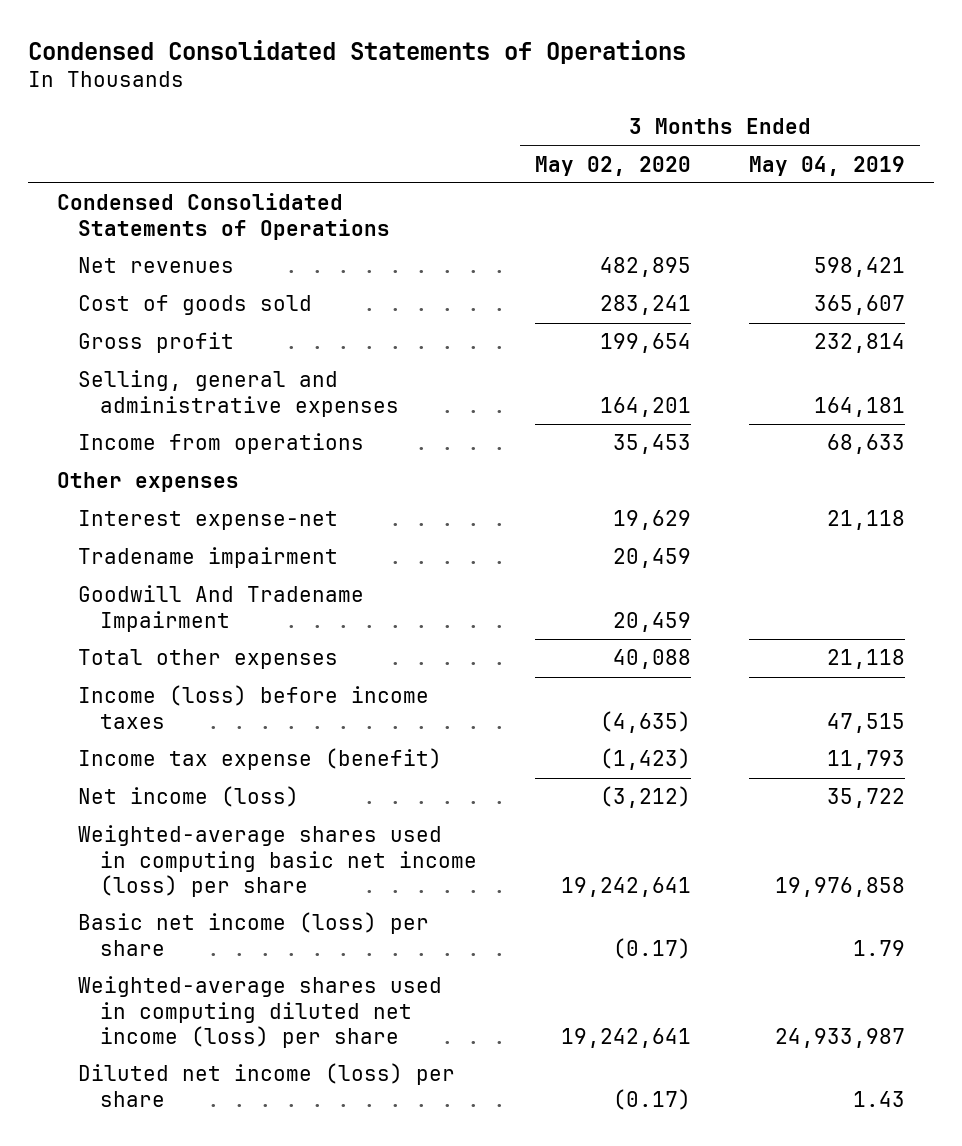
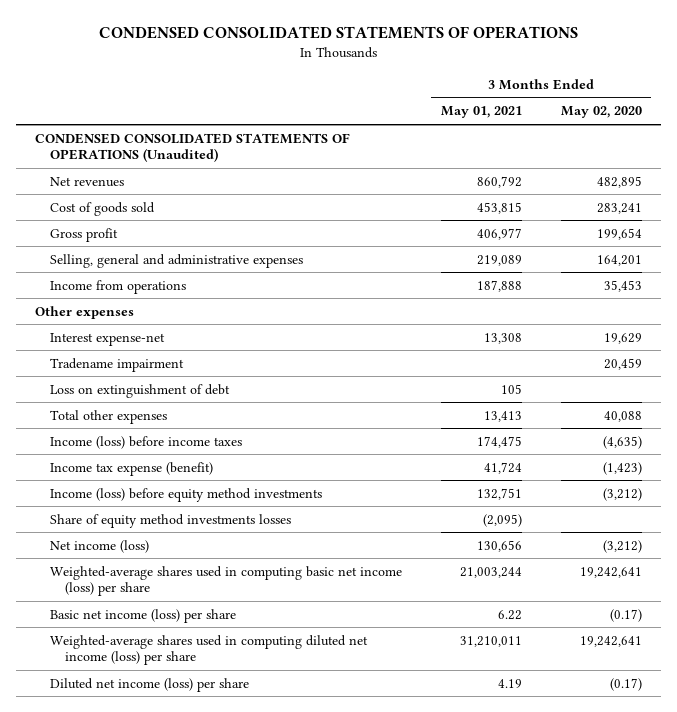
[27,39,686,64] Condensed Consolidated Statements of Operations -> [98,25,578,39] CONDENSED CONSOLIDATED STATEMENTS OF OPERATIONS
[749,155,906,176] May 04, 2019 -> none
none -> [440,106,522,119] May 01, 2021
[56,193,391,240] Condensed Consolidated Statements of Operations -> [35,132,351,163] CONDENSED CONSOLIDATED STATEMENTS OF OPERATIONS (Unaudited)
[78,585,365,632] Goodwill And Tradename Impairment -> none
none -> [50,383,231,398] Loss on extinguishment of debt
none -> [50,487,323,502] Income (loss) before equity method investments
none -> [50,513,292,528] Share of equity method investments losses

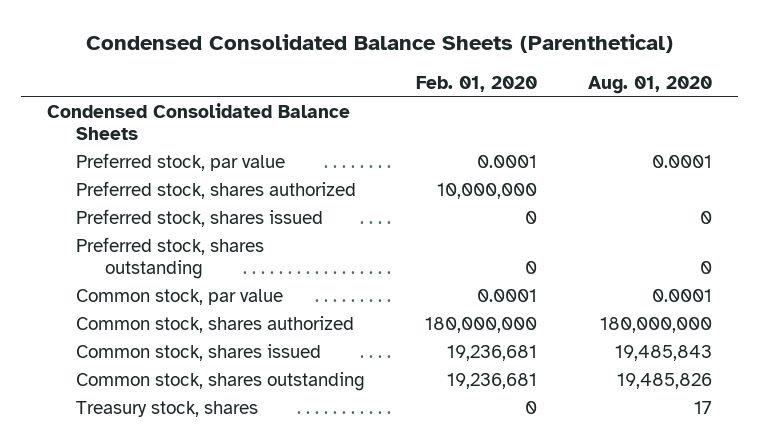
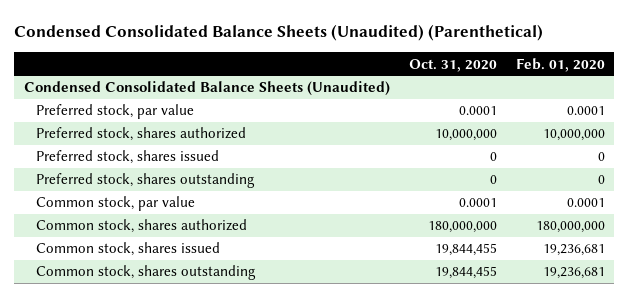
[85,33,673,53] Condensed Consolidated Balance Sheets (Parenthetical) -> [14,24,544,42] Condensed Consolidated Balance Sheets (Unaudited) (Parenthetical)
[588,75,713,94] Aug. 01, 2020 -> none
none -> [408,58,497,72] Oct. 31, 2020
[46,103,350,141] Condensed Consolidated Balance Sheets -> [23,81,390,97] Condensed Consolidated Balance Sheets (Unaudited)
[76,401,259,418] Treasury stock, shares -> none

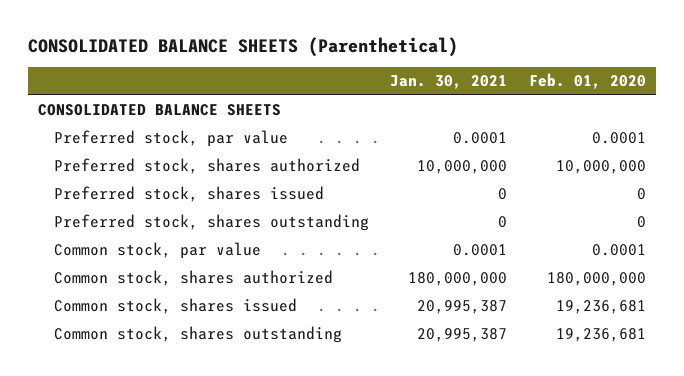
[14,24,544,42] Condensed Consolidated Balance Sheets (Unaudited) (Parenthetical) -> [27,36,458,57] CONSOLIDATED BALANCE SHEETS (Parenthetical)
[408,58,497,72] Oct. 31, 2020 -> none
none -> [390,75,508,90] Jan. 30, 2021
[23,81,390,97] Condensed Consolidated Balance Sheets (Unaudited) -> [38,104,282,117] CONSOLIDATED BALANCE SHEETS

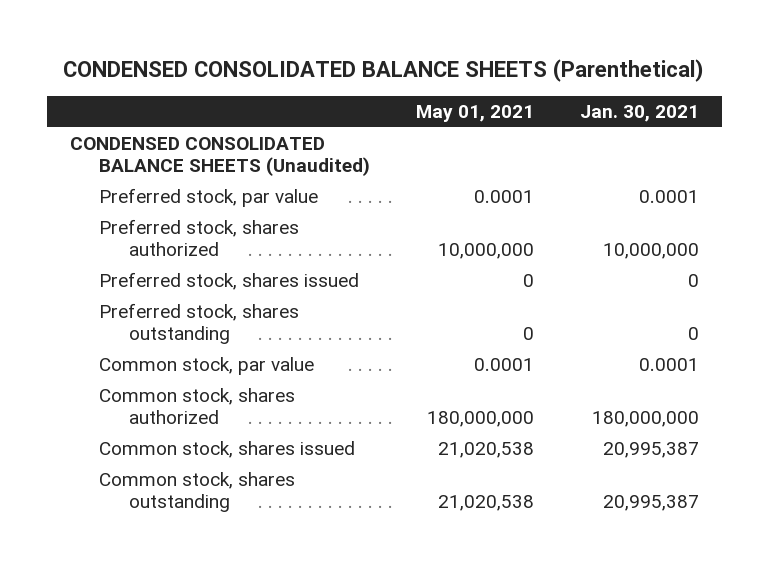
[27,36,458,57] CONSOLIDATED BALANCE SHEETS (Parenthetical) -> [63,58,705,82] CONDENSED CONSOLIDATED BALANCE SHEETS (Parenthetical)
[528,73,646,90] Feb. 01, 2020 -> none
none -> [416,105,535,123] May 01, 2021
[38,104,282,117] CONSOLIDATED BALANCE SHEETS -> [69,137,371,177] CONDENSED CONSOLIDATED BALANCE SHEETS (Unaudited)

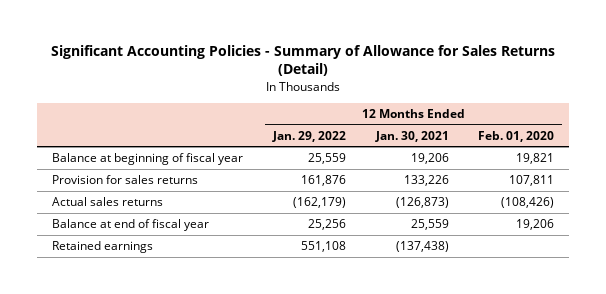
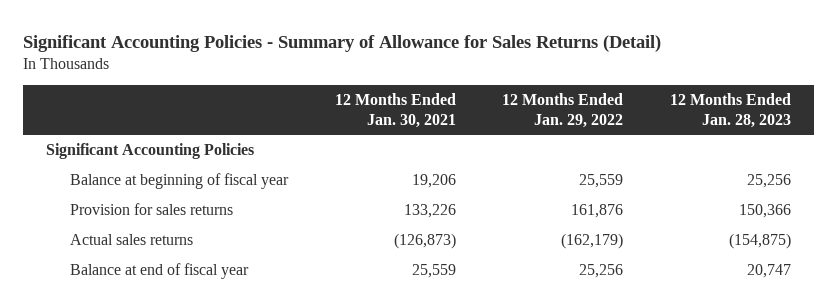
[478,130,555,142] Feb. 01, 2020 -> none
none -> [669,93,791,128] 12 Months Ended Jan. 28, 2023
none -> [45,143,254,160] Significant Accounting Policies
[52,241,154,254] Retained earnings -> none

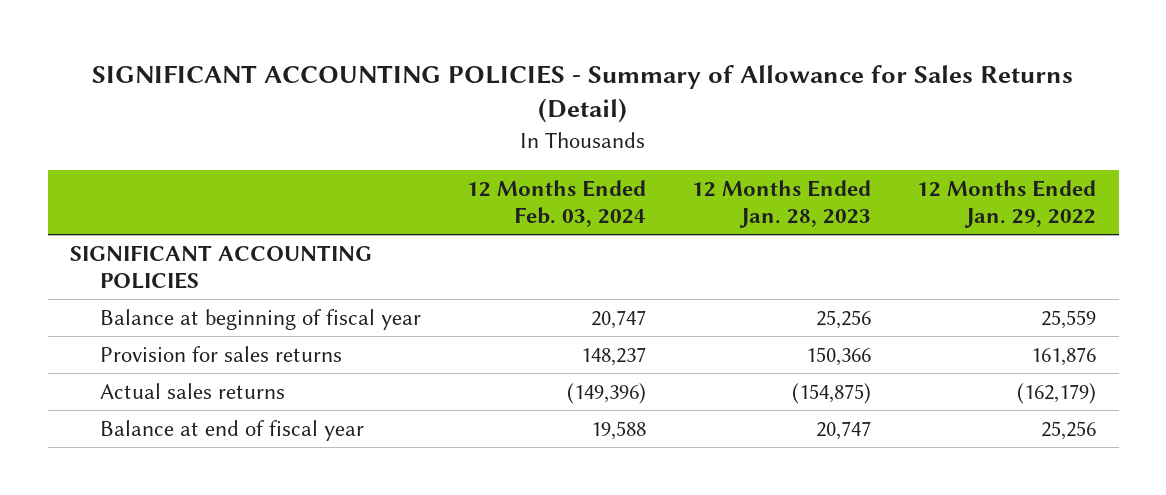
[22,34,661,52] Significant Accounting Policies - Summary of Allowance for Sales Returns (Detail) -> [92,64,1074,124] SIGNIFICANT ACCOUNTING POLICIES - Summary of Allowance for Sales Returns (Detail)
[334,93,456,128] 12 Months Ended Jan. 30, 2021 -> none
none -> [467,179,647,228] 12 Months Ended Feb. 03, 2024
[45,143,254,160] Significant Accounting Policies -> [70,244,373,289] SIGNIFICANT ACCOUNTING POLICIES

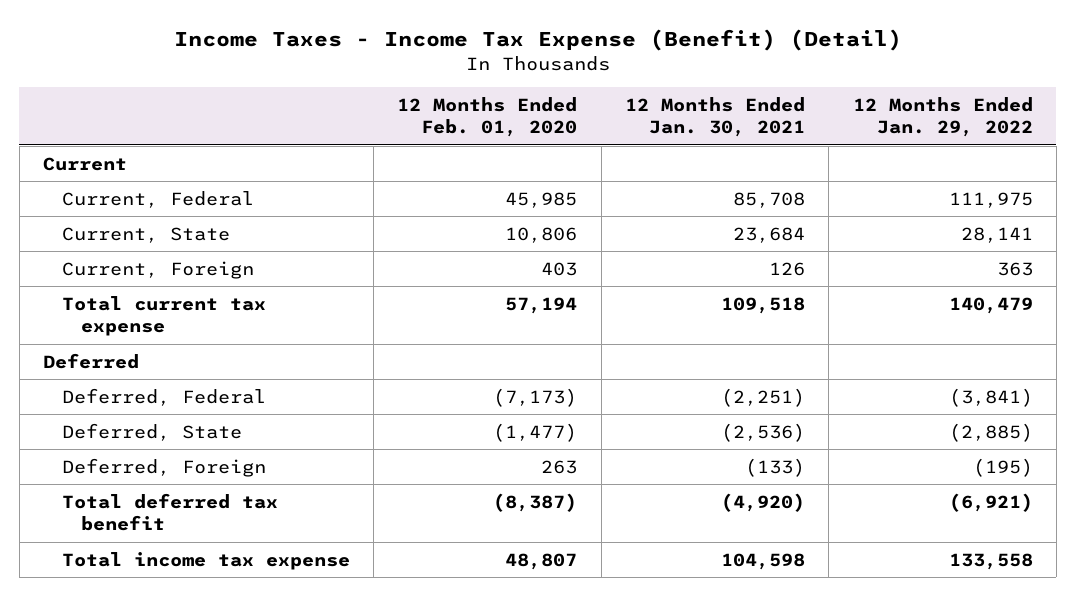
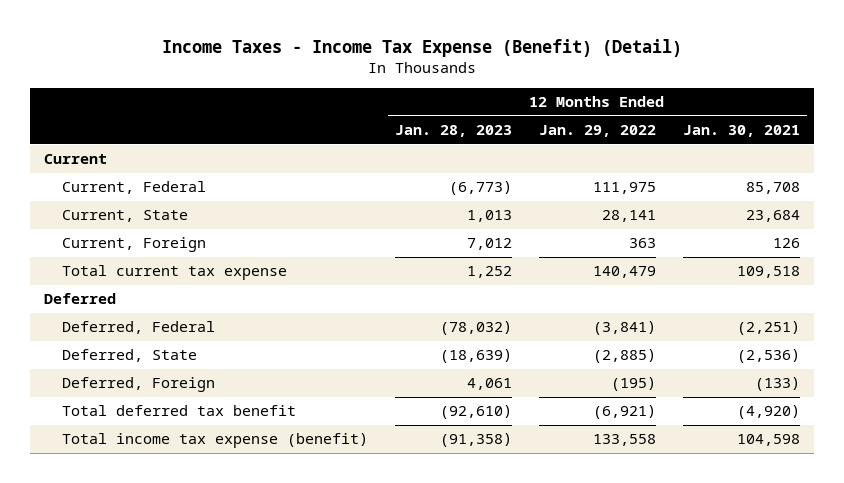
[397,96,578,138] 12 Months Ended Feb. 01, 2020 -> none
none -> [394,125,512,138] Jan. 28, 2023
[61,551,350,570] Total income tax expense -> [61,433,368,449] Total income tax expense (benefit)

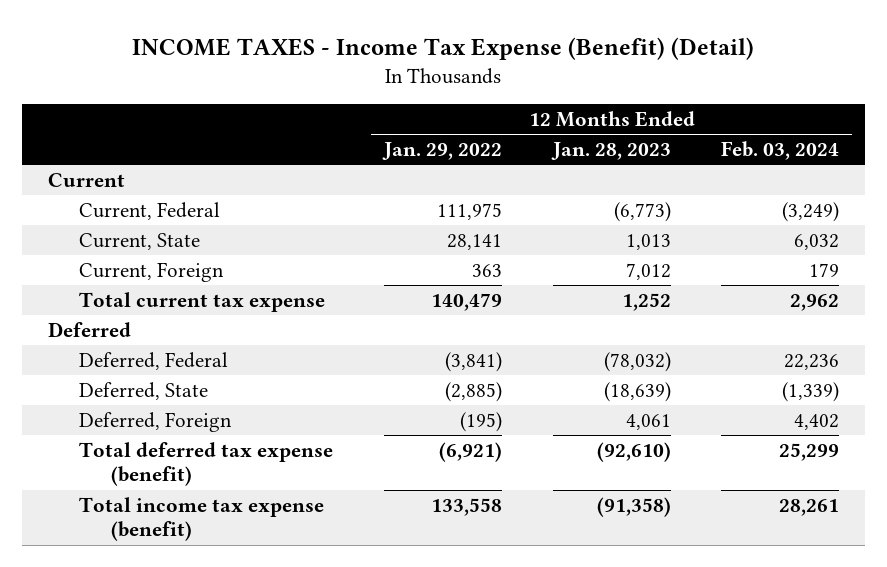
[161,39,682,58] Income Taxes - Income Tax Expense (Benefit) (Detail) -> [132,36,755,60] INCOME TAXES - Income Tax Expense (Benefit) (Detail)
[682,125,800,138] Jan. 30, 2021 -> none
none -> [721,141,840,161] Feb. 03, 2024
[61,405,296,417] Total deferred tax benefit -> [79,441,334,487] Total deferred tax expense (benefit)

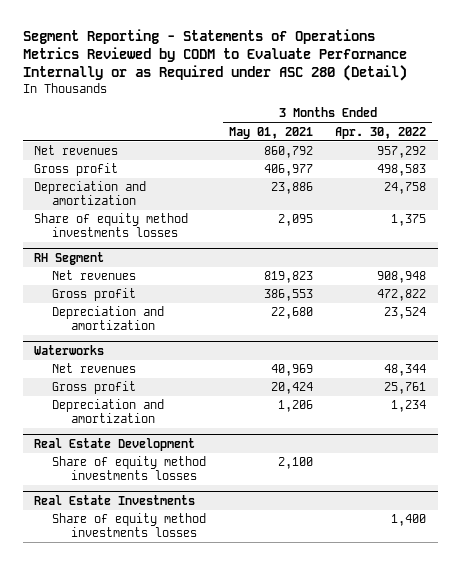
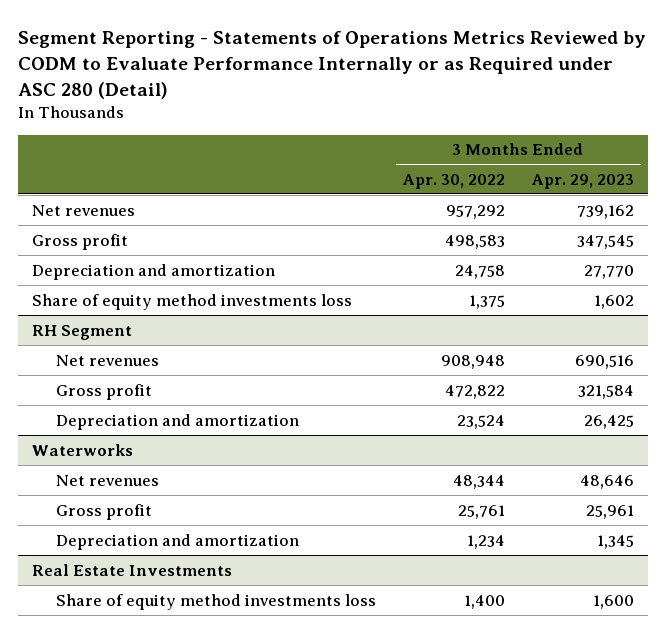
[228,126,313,139] May 01, 2021 -> none
none -> [532,173,635,189] Apr. 29, 2023
[33,213,188,237] Share of equity method investments losses -> [31,293,352,310] Share of equity method investments loss
[33,437,195,451] Real Estate Development -> none
[52,456,207,480] Share of equity method investments losses -> none
[52,513,207,537] Share of equity method investments losses -> [55,593,376,610] Share of equity method investments loss

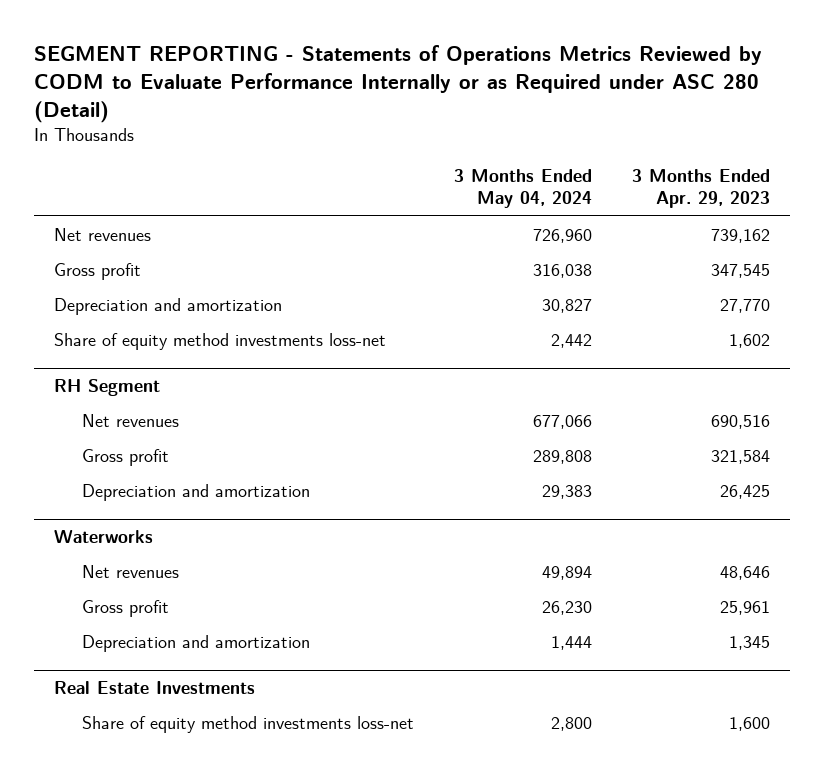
[18,31,647,99] Segment Reporting - Statements of Operations Metrics Reviewed by CODM to Evaluate Performance Internally or as Required under ASC 280 (Detail) -> [33,45,762,123] SEGMENT REPORTING - Statements of Operations Metrics Reviewed by CODM to Evaluate Performance Internally or as Required under ASC 280 (Detail)
[402,173,505,189] Apr. 30, 2022 -> none
none -> [454,169,593,209] 3 Months Ended May 04, 2024
[31,293,352,310] Share of equity method investments loss -> [53,332,386,350] Share of equity method investments loss-net
[55,593,376,610] Share of equity method investments loss -> [81,715,414,733] Share of equity method investments loss-net

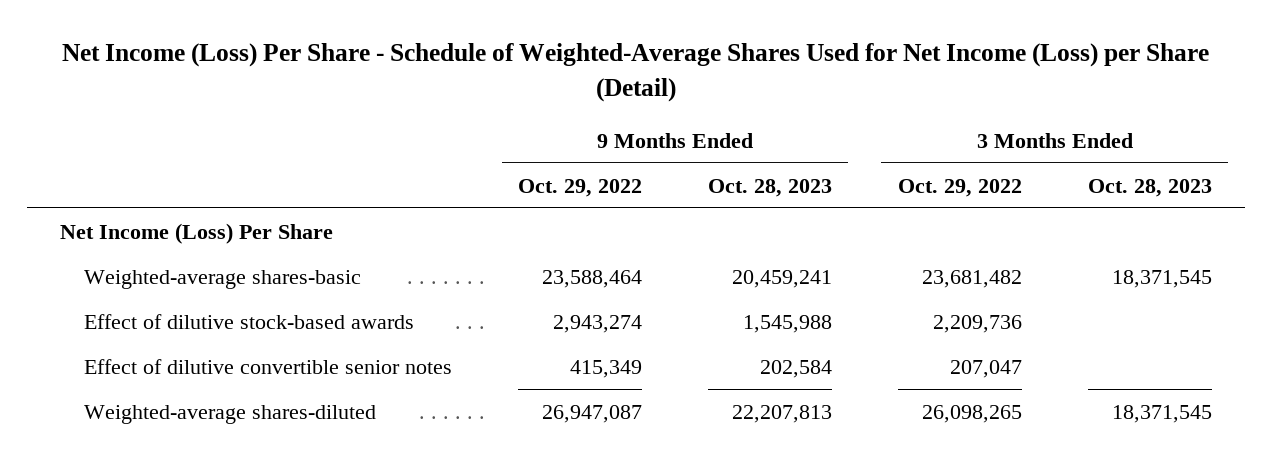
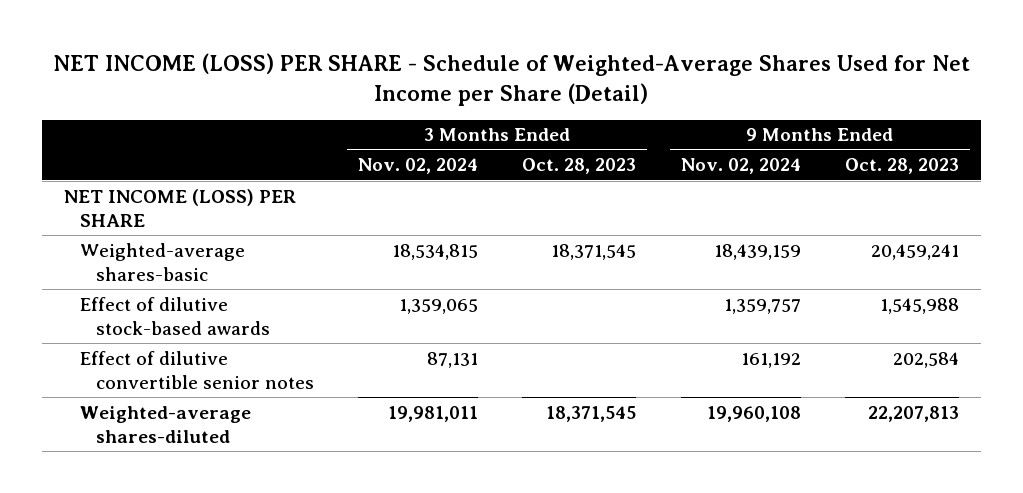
[61,43,1209,102] Net Income (Loss) Per Share - Schedule of Weighted-Average Shares Used for Net Income (Loss) per Share (Detail) -> [53,53,971,106] NET INCOME (LOSS) PER SHARE - Schedule of Weighted-Average Shares Used for Net Income per Share (Detail)
[518,178,643,197] Oct. 29, 2022 -> none
[897,178,1022,197] Oct. 29, 2022 -> none
none -> [358,158,479,175] Nov. 02, 2024
none -> [680,158,801,175] Nov. 02, 2024
[59,222,333,244] Net Income (Loss) Per Share -> [64,188,297,227] NET INCOME (LOSS) PER SHARE

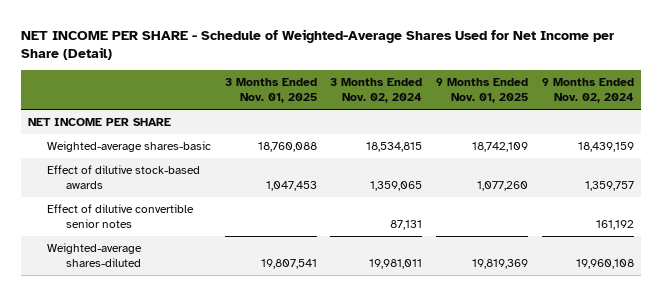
[53,53,971,106] NET INCOME (LOSS) PER SHARE - Schedule of Weighted-Average Shares Used for Net Income per Share (Detail) -> [20,28,614,61] NET INCOME PER SHARE - Schedule of Weighted-Average Shares Used for Net Income per Share (Detail)
[522,158,637,175] Oct. 28, 2023 -> none
[844,158,959,175] Oct. 28, 2023 -> none
none -> [224,78,317,104] 3 Months Ended Nov. 01, 2025
none -> [436,78,529,104] 9 Months Ended Nov. 01, 2025
[64,188,297,227] NET INCOME (LOSS) PER SHARE -> [27,118,171,127] NET INCOME PER SHARE

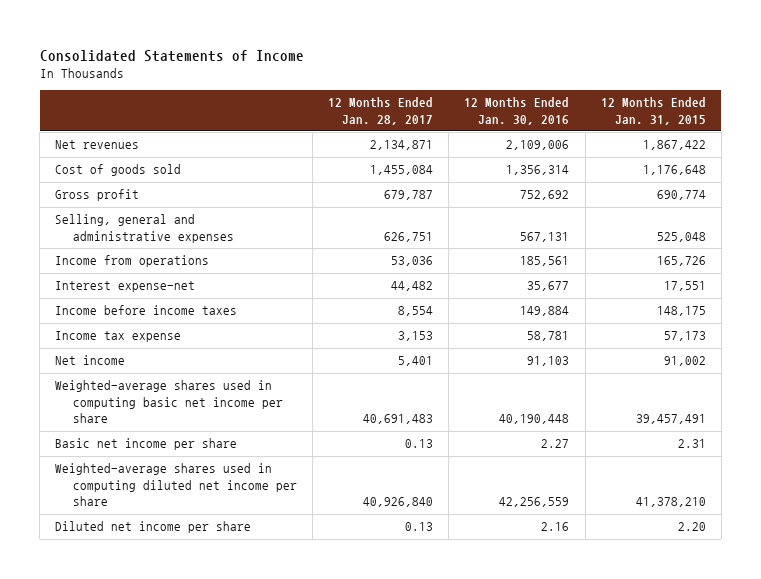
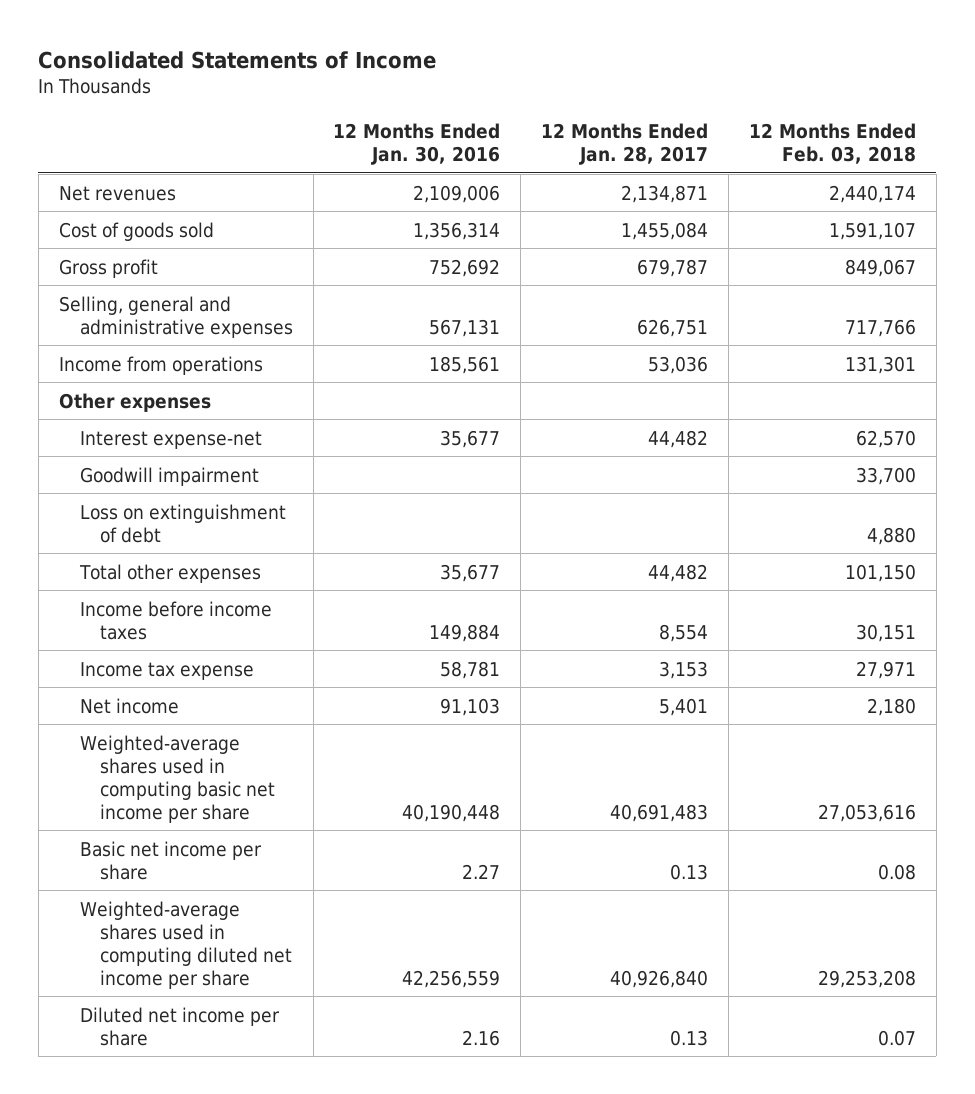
[600,97,706,125] 12 Months Ended Jan. 31, 2015 -> none
none -> [749,122,917,164] 12 Months Ended Feb. 03, 2018
none -> [58,392,211,412] Other expenses
none -> [79,466,259,486] Goodwill impairment
none -> [79,503,286,543] Loss on extinguishment of debt
none -> [78,563,261,583] Total other expenses

